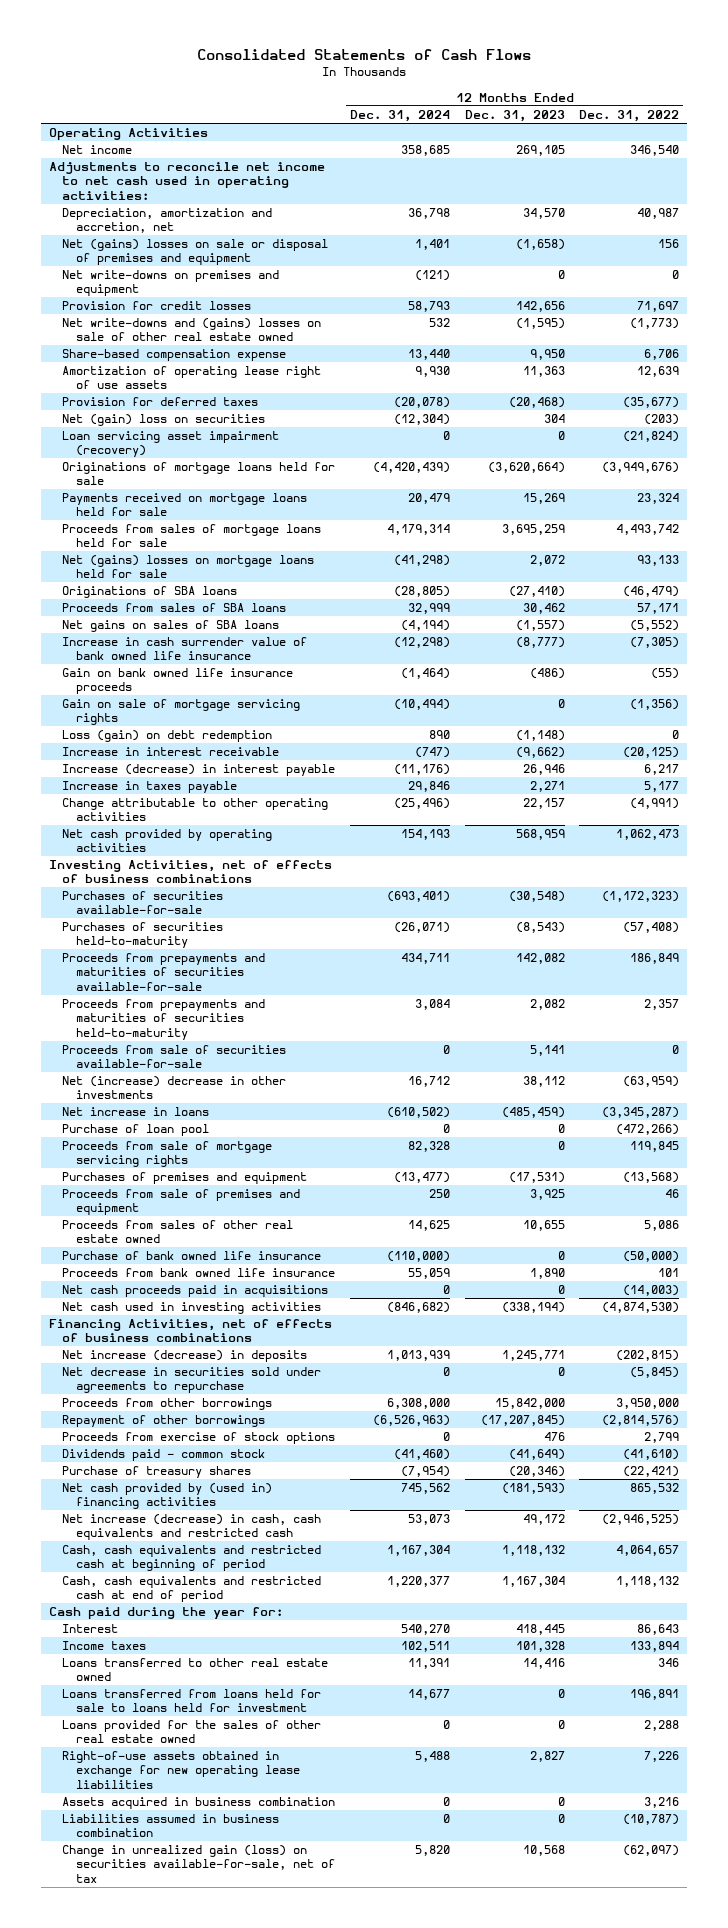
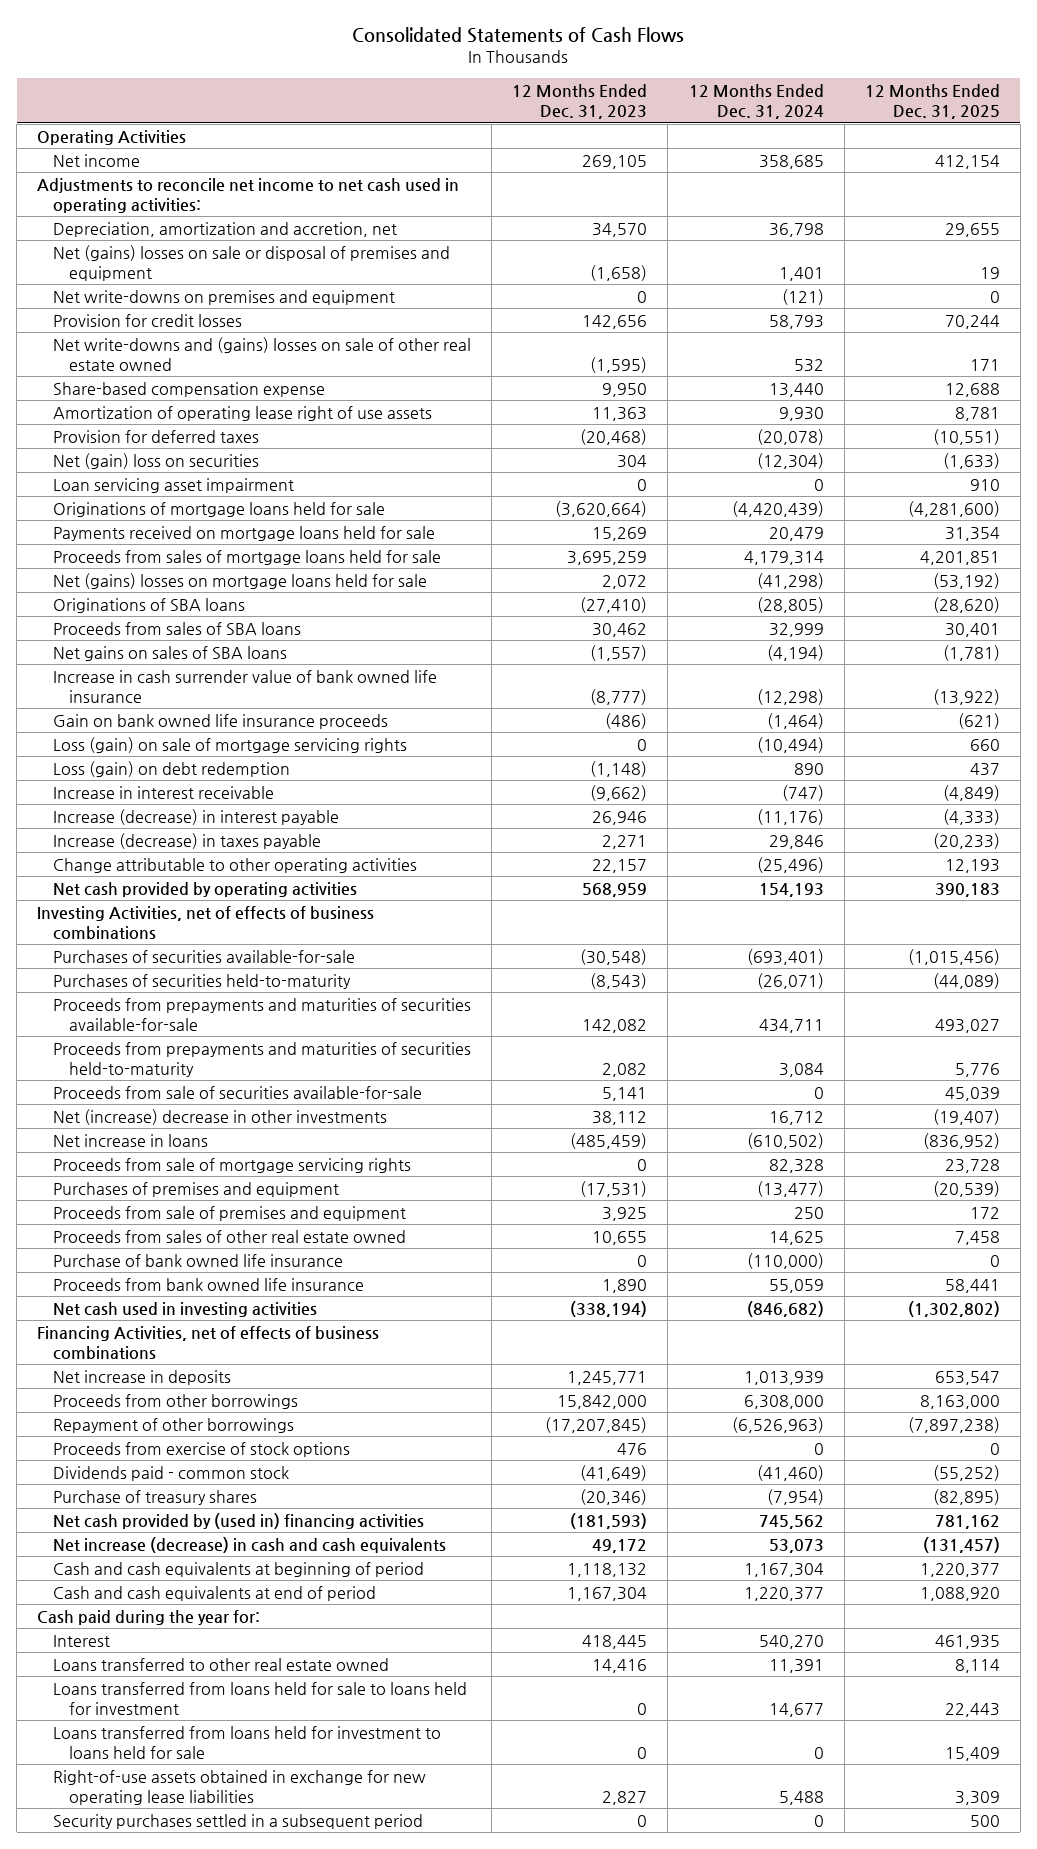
[579,109,680,122] Dec. 31, 2022 -> none
none -> [864,83,1000,120] 12 Months Ended Dec. 31, 2025
[62,431,280,458] Loan servicing asset impairment (recovery) -> [53,477,295,493] Loan servicing asset impairment
[62,699,301,726] Gain on sale of mortgage servicing rights -> [53,736,408,753] Loss (gain) on sale of mortgage servicing rights
[62,781,238,794] Increase in taxes payable -> [53,832,322,849] Increase (decrease) in taxes payable
[62,1124,210,1137] Purchase of loan pool -> none
[62,1285,329,1298] Net cash proceeds paid in acquisitions -> none
[62,1367,322,1394] Net decrease in securities sold under agreements to repurchase -> none
[62,1350,308,1363] Net increase (decrease) in deposits -> [53,1369,232,1385] Net increase in deposits
[62,1514,322,1541] Net increase (decrease) in cash, cash equivalents and restricted cash -> [53,1536,447,1553] Net increase (decrease) in cash and cash equivalents
[62,1545,322,1572] Cash, cash equivalents and restricted cash at beginning of period -> [53,1561,425,1577] Cash and cash equivalents at beginning of period
[62,1576,322,1603] Cash, cash equivalents and restricted cash at end of period -> [53,1585,377,1601] Cash and cash equivalents at end of period
[62,1641,147,1651] Income taxes -> none
[62,1720,322,1744] Loans provided for the sales of other real estate owned -> none
none -> [53,1725,442,1759] Loans transferred from loans held for investment to loans held for sale
[62,1797,336,1810] Assets acquired in business combination -> none
[62,1814,280,1838] Liabilities assumed in business combination -> none
[62,1845,335,1883] Change in unrealized gain (loss) on securities available-for-sale, net of tax -> none
none -> [53,1813,424,1829] Security purchases settled in a subsequent period

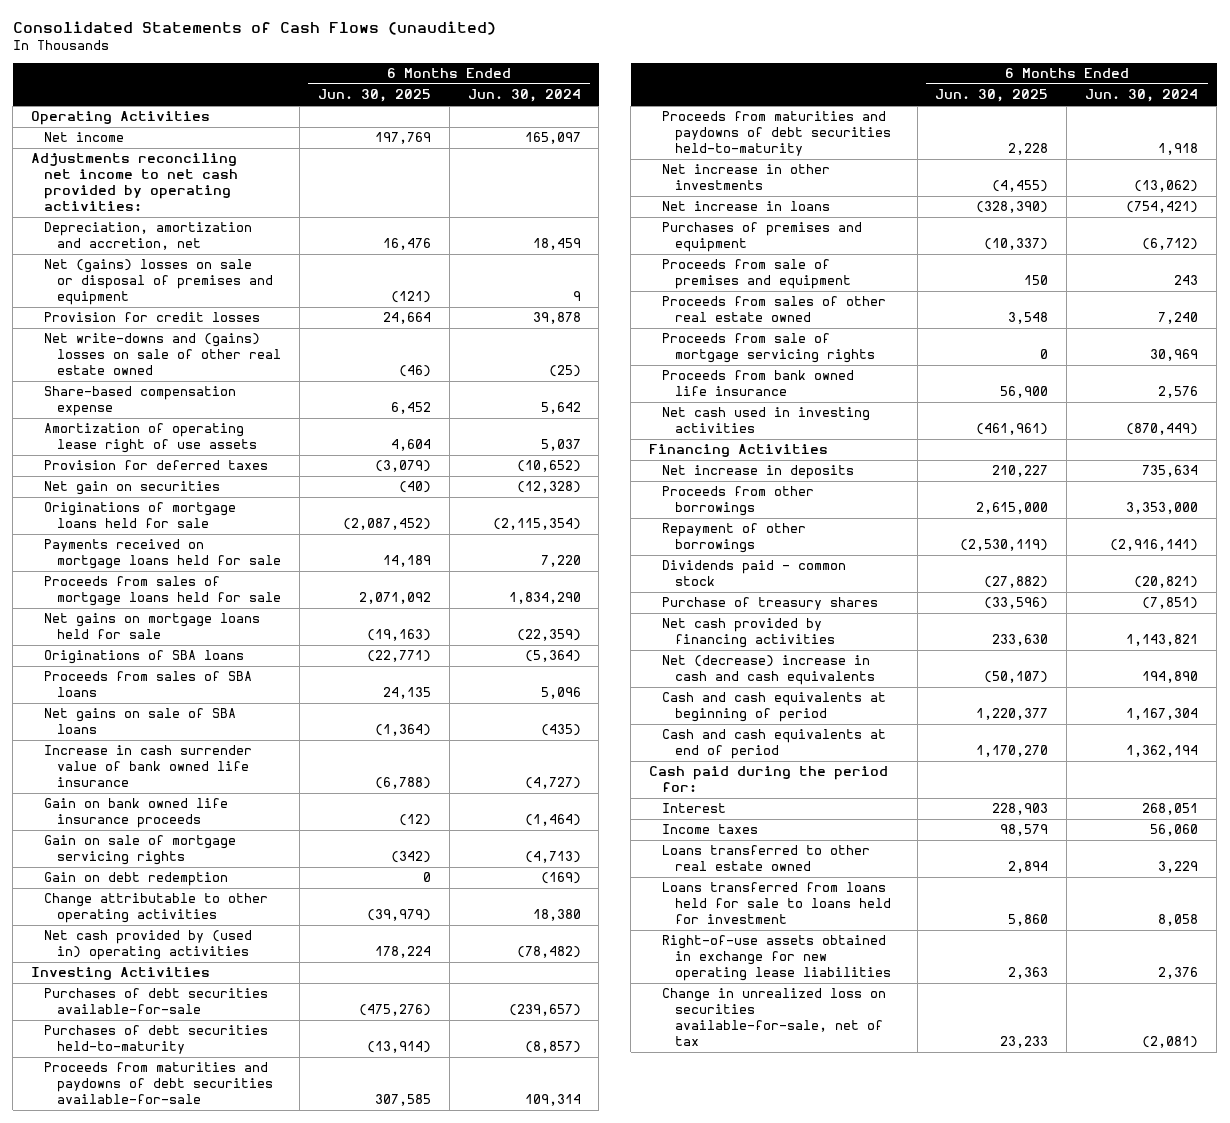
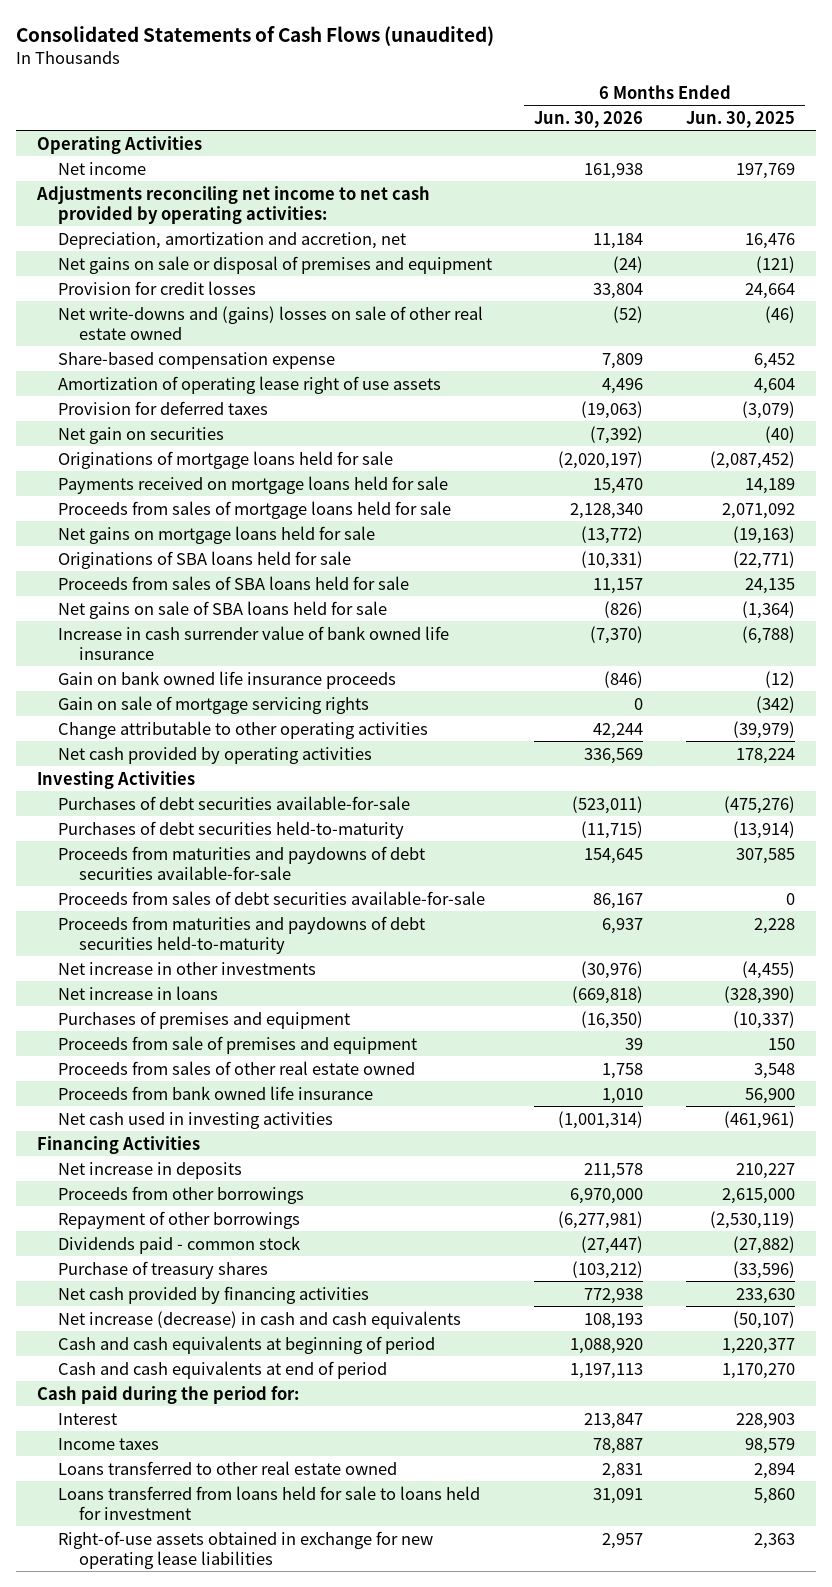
[467,89,581,103] Jun. 30, 2024 -> none
none -> [534,110,644,128] Jun. 30, 2026
[44,259,273,306] Net (gains) losses on sale or disposal of premises and equipment -> [57,255,492,274] Net gains on sale or disposal of premises and equipment
[44,650,245,665] Originations of SBA loans -> [57,550,351,569] Originations of SBA loans held for sale
[44,671,253,698] Proceeds from sales of SBA loans -> [57,575,409,590] Proceeds from sales of SBA loans held for sale
[44,708,237,735] Net gains on sale of SBA loans -> [57,600,387,619] Net gains on sale of SBA loans held for sale
[44,872,229,887] Gain on debt redemption -> none
[44,930,253,961] Net cash provided by (used in) operating activities -> [57,746,372,764] Net cash provided by operating activities
none -> [57,890,485,905] Proceeds from sales of debt securities available-for-sale
[661,333,875,364] Proceeds from sale of mortgage servicing rights -> none
[661,655,875,686] Net (decrease) increase in cash and cash equivalents -> [57,1310,461,1329] Net increase (decrease) in cash and cash equivalents
[661,988,886,1046] Change in unrealized loss on securities available-for-sale, net of tax -> none

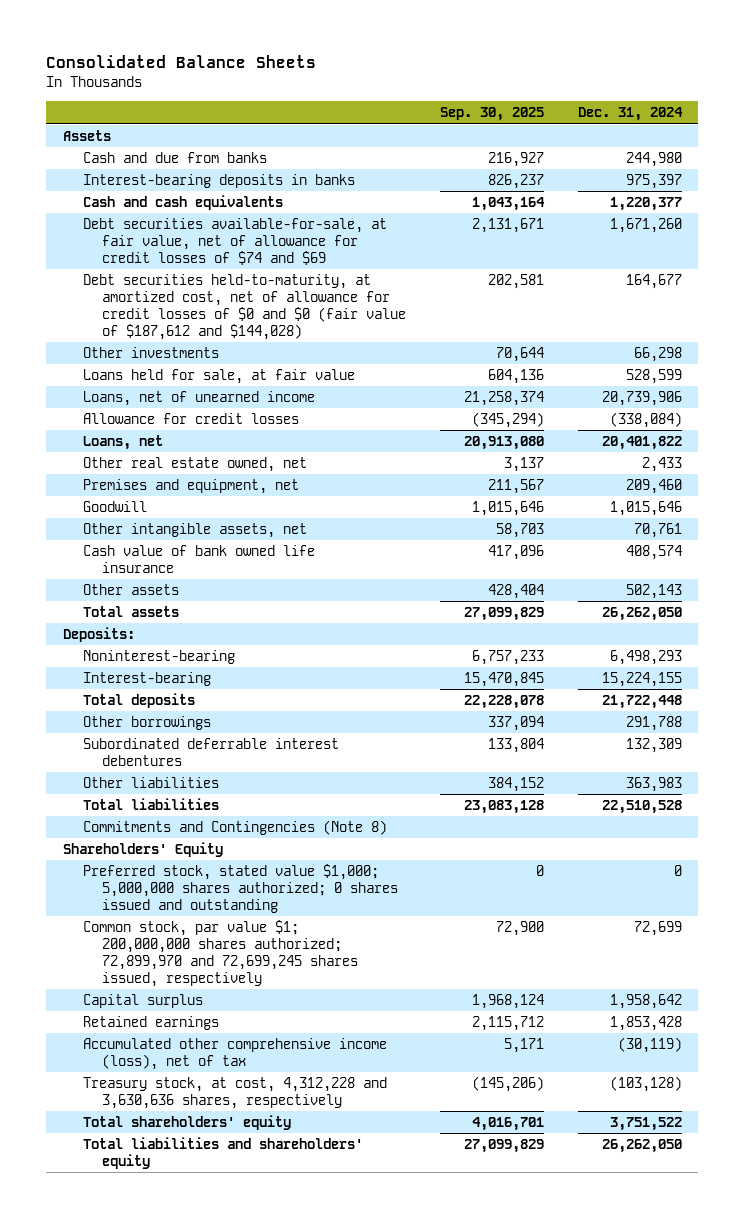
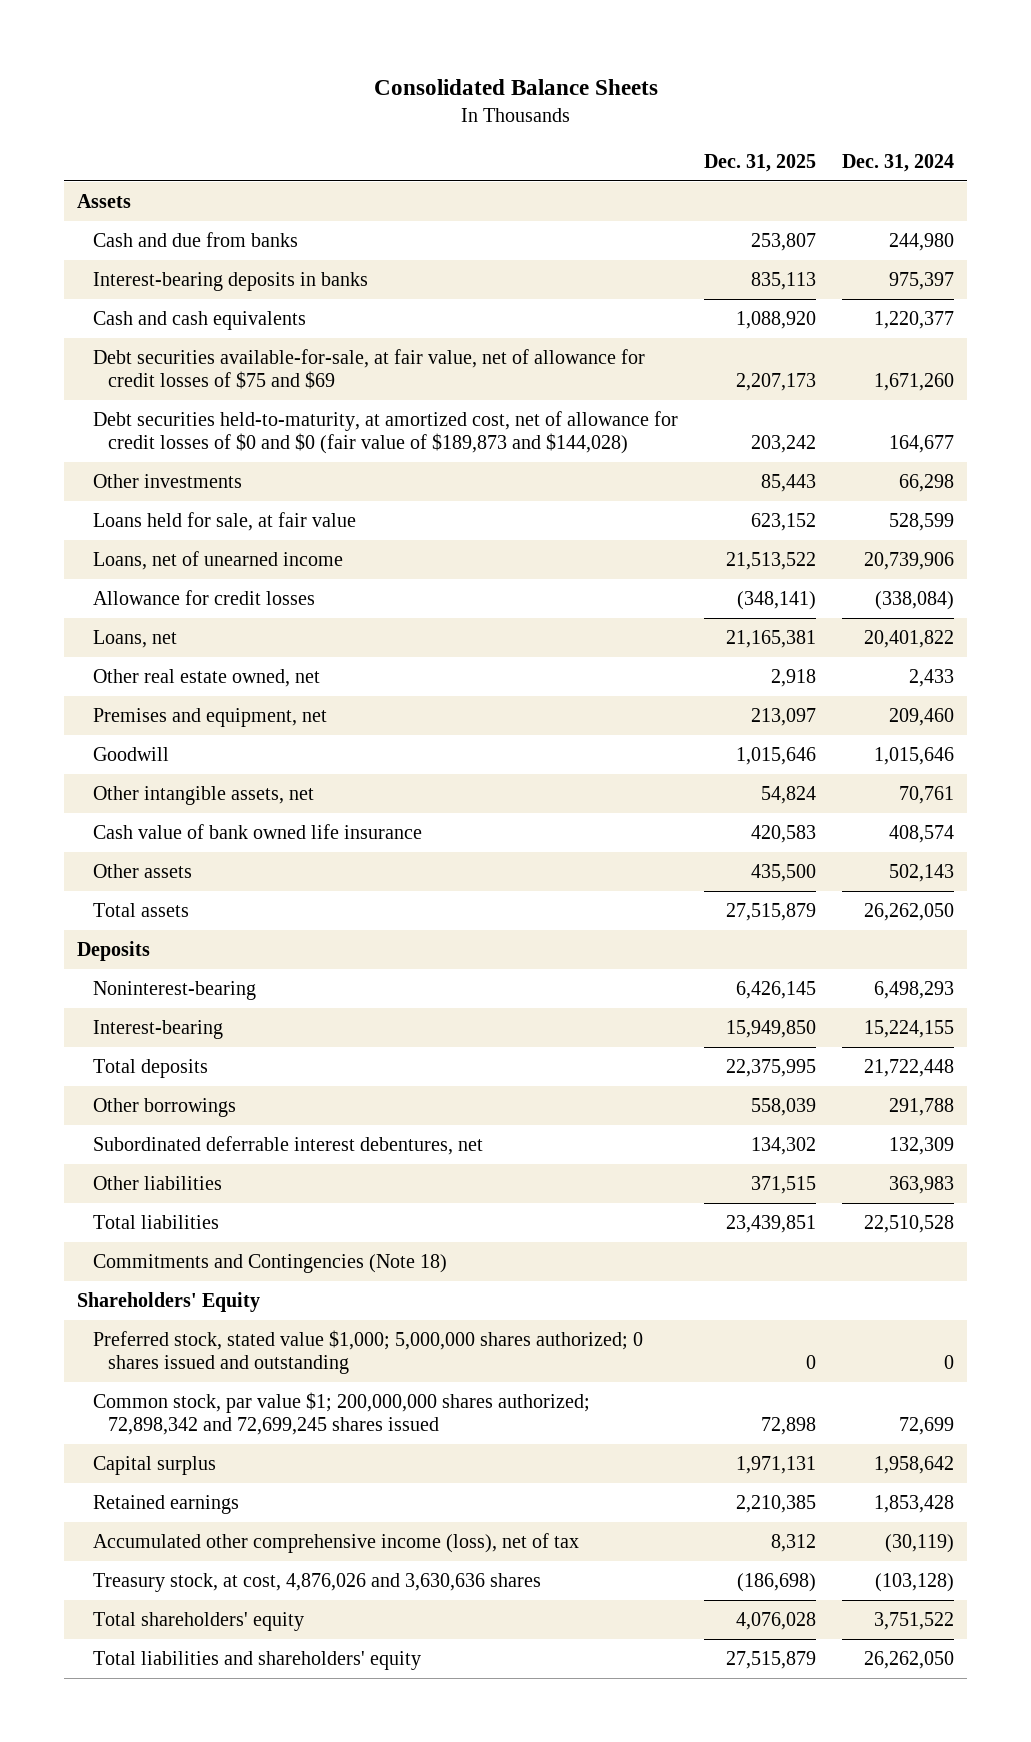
[439,107,544,122] Sep. 30, 2025 -> none
none -> [703,153,816,172] Dec. 31, 2025
[82,218,387,266] Debt securities available-for-sale, at fair value, net of allowance for credit losses of $74 and $69 -> [92,348,645,390] Debt securities available-for-sale, at fair value, net of allowance for credit losses of $75 and $69
[82,274,407,341] Debt securities held-to-maturity, at amortized cost, net of allowance for credit losses of $0 and $0 (fair value of $187,612 and $144,028) -> [92,410,678,455] Debt securities held-to-maturity, at amortized cost, net of allowance for credit losses of $0 and $0 (fair value of $189,873 and $144,028)
[63,627,136,643] Deposits: -> [77,940,151,961] Deposits
[82,738,339,767] Subordinated deferrable interest debentures -> [92,1135,483,1155] Subordinated deferrable interest debentures, net
[82,820,387,836] Commitments and Contingencies (Note 8) -> [92,1253,447,1273] Commitments and Contingencies (Note 18)
[82,920,359,988] Common stock, par value $1; 200,000,000 shares authorized; 72,899,970 and 72,699,245 shares issued, respectively -> [92,1391,590,1436] Common stock, par value $1; 200,000,000 shares authorized; 72,898,342 and 72,699,245 shares issued
[82,1077,387,1110] Treasury stock, at cost, 4,312,228 and 3,630,636 shares, respectively -> [92,1572,541,1592] Treasury stock, at cost, 4,876,026 and 3,630,636 shares

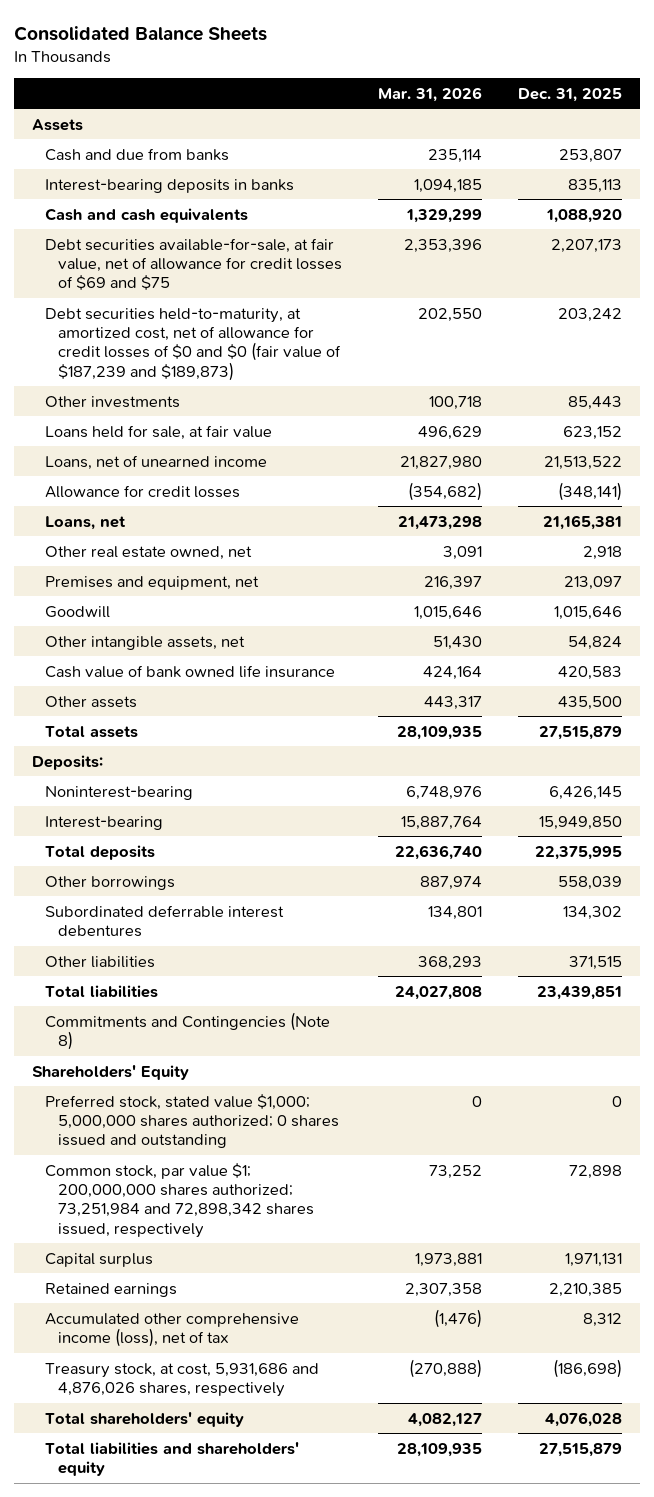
[842,153,955,172] Dec. 31, 2024 -> none
none -> [377,86,482,102] Mar. 31, 2026
[92,348,645,390] Debt securities available-for-sale, at fair value, net of allowance for credit losses of $75 and $69 -> [45,237,342,291] Debt securities available-for-sale, at fair value, net of allowance for credit losses of $69 and $75
[92,410,678,455] Debt securities held-to-maturity, at amortized cost, net of allowance for credit losses of $0 and $0 (fair value of $189,873 and $144,028) -> [45,307,341,381] Debt securities held-to-maturity, at amortized cost, net of allowance for credit losses of $0 and $0 (fair value of $187,239 and $189,873)
[77,940,151,961] Deposits -> [32,754,104,770] Deposits:
[92,1135,483,1155] Subordinated deferrable interest debentures, net -> [45,904,285,937] Subordinated deferrable interest debentures
[92,1253,447,1273] Commitments and Contingencies (Note 18) -> [45,1011,331,1050] Commitments and Contingencies (Note 8)
[92,1391,590,1436] Common stock, par value $1; 200,000,000 shares authorized; 72,898,342 and 72,699,245 shares issued -> [45,1162,314,1238] Common stock, par value $1; 200,000,000 shares authorized; 73,251,984 and 72,898,342 shares issued, respectively
[92,1572,541,1592] Treasury stock, at cost, 4,876,026 and 3,630,636 shares -> [45,1362,320,1397] Treasury stock, at cost, 5,931,686 and 4,876,026 shares, respectively

